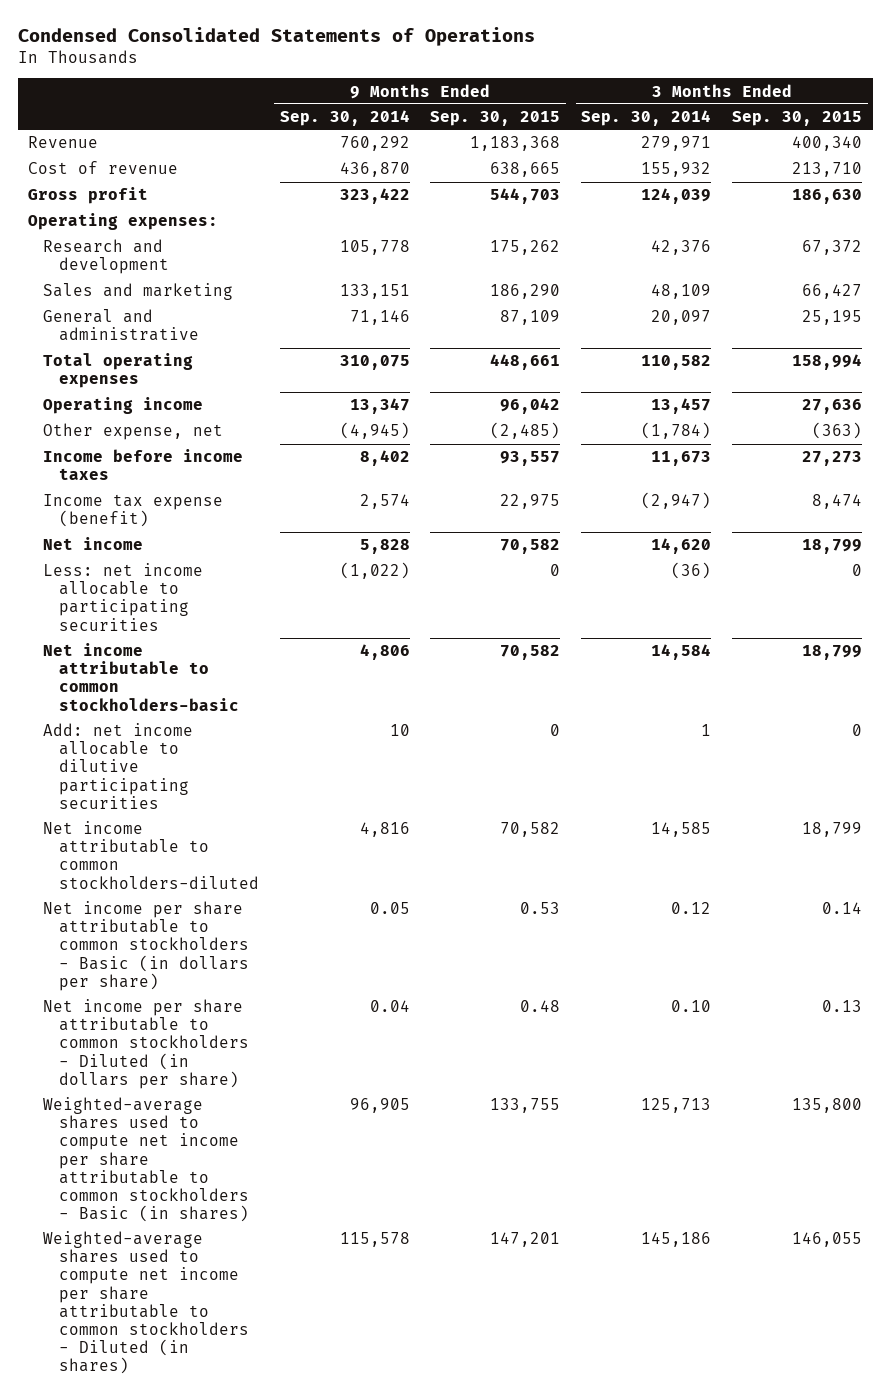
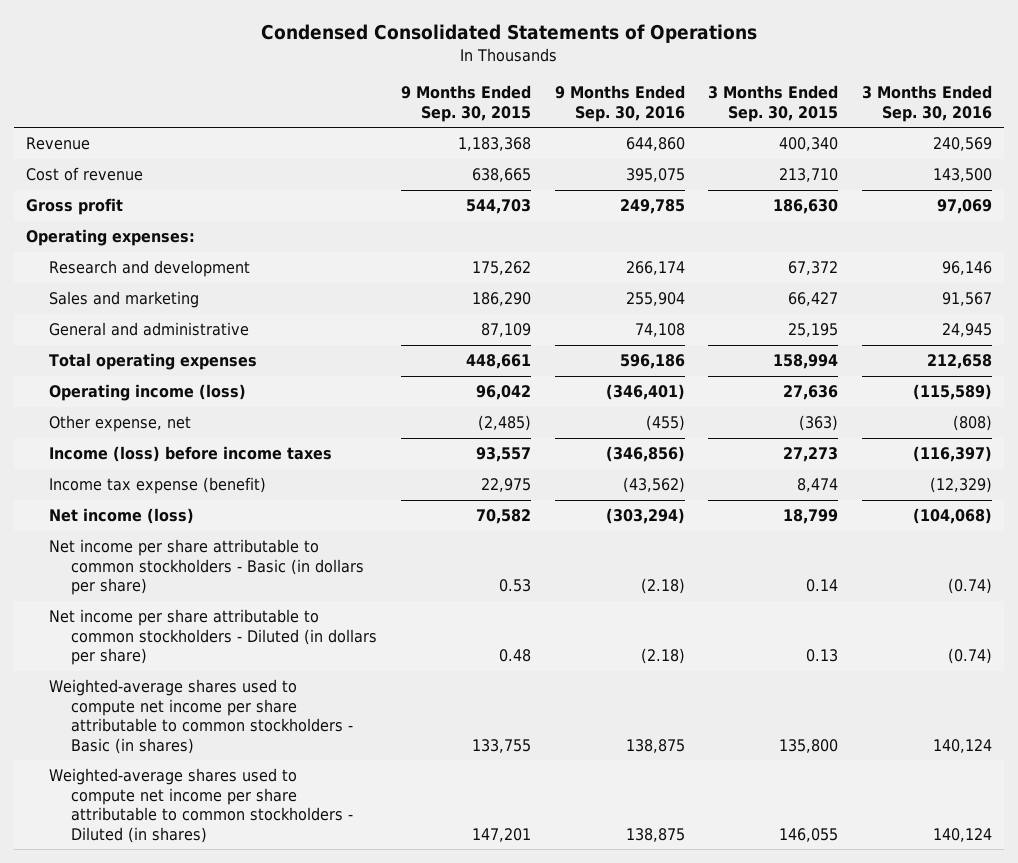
[279,110,410,127] Sep. 30, 2014 -> none
[581,110,712,127] Sep. 30, 2014 -> none
none -> [554,85,685,122] 9 Months Ended Sep. 30, 2016
none -> [861,85,992,122] 3 Months Ended Sep. 30, 2016
[43,397,204,415] Operating income -> [48,384,246,402] Operating income (loss)
[43,449,244,481] Income before income taxes -> [48,446,332,463] Income (loss) before income taxes
[43,563,204,631] Less: net income allocable to participating securities -> none
[43,643,239,711] Net income attributable to common stockholders-basic -> none
[43,723,194,809] Add: net income allocable to dilutive participating securities -> none
[43,821,259,889] Net income attributable to common stockholders-diluted -> none
[43,537,144,551] Net income -> [48,508,194,525] Net income (loss)

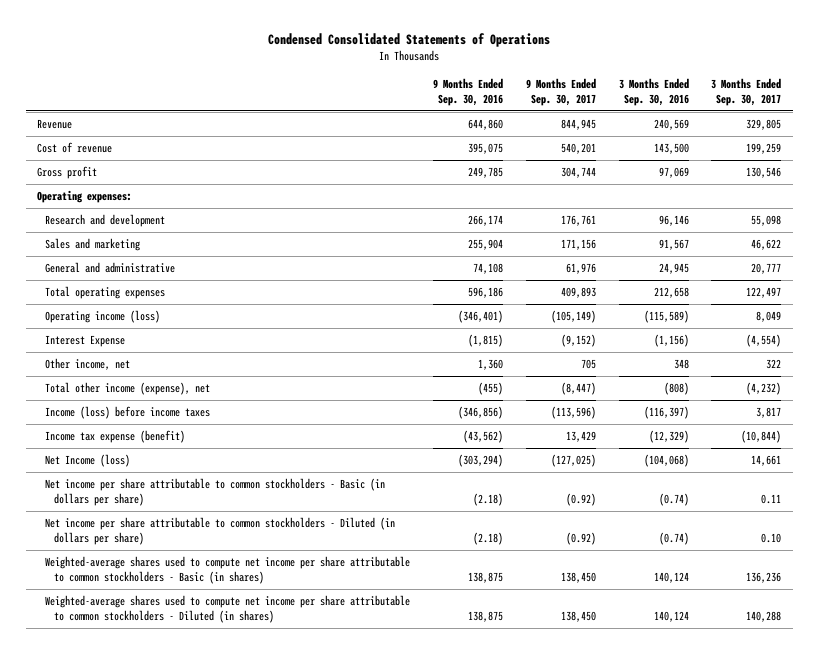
[400,85,531,122] 9 Months Ended Sep. 30, 2015 -> none
[708,85,839,122] 3 Months Ended Sep. 30, 2015 -> none
none -> [525,77,596,106] 9 Months Ended Sep. 30, 2017
none -> [711,77,782,106] 3 Months Ended Sep. 30, 2017
none -> [45,335,126,348] Interest Expense
none -> [45,358,131,371] Other income, net
[48,415,191,433] Other expense, net -> [45,382,211,396] Total other income (expense), net
[48,508,194,525] Net income (loss) -> [45,454,131,468] Net Income (loss)

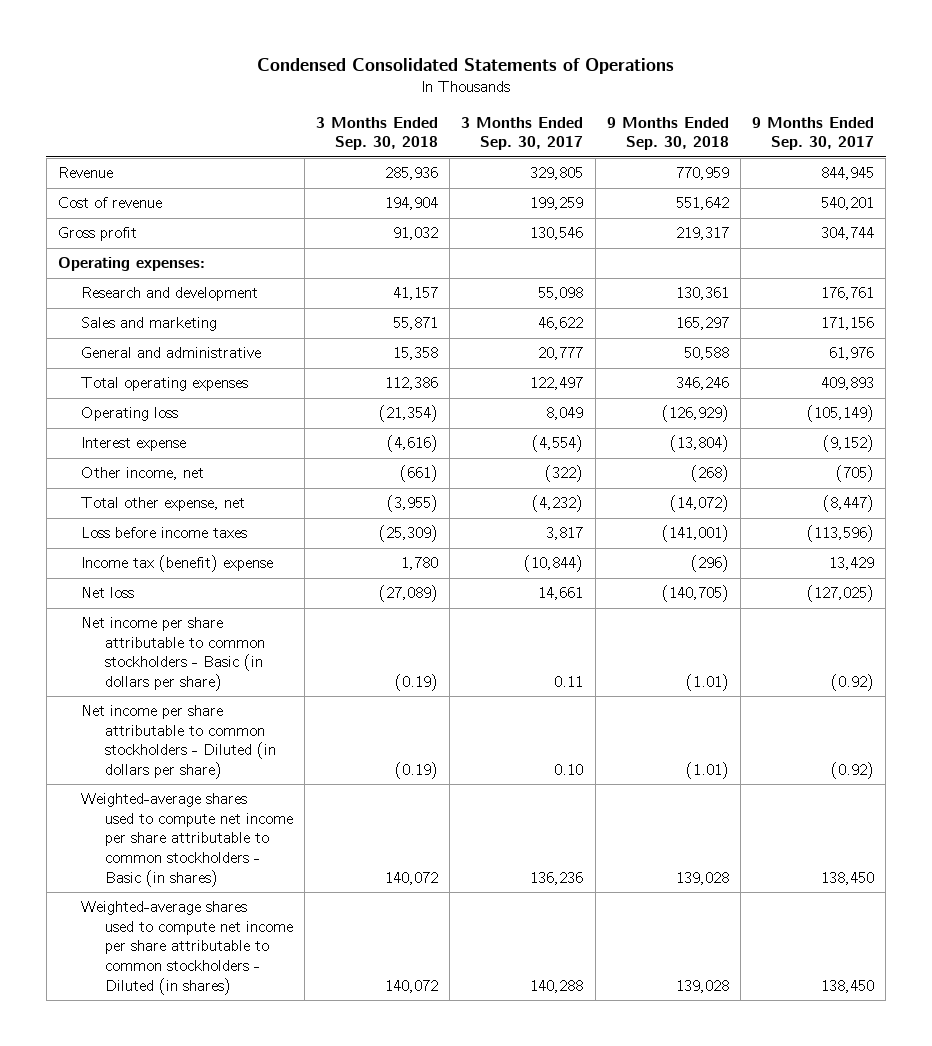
[433,77,504,106] 9 Months Ended Sep. 30, 2016 -> none
[618,77,689,106] 3 Months Ended Sep. 30, 2016 -> none
none -> [316,116,439,151] 3 Months Ended Sep. 30, 2018
none -> [606,116,729,151] 9 Months Ended Sep. 30, 2018
[45,310,161,324] Operating income (loss) -> [81,407,179,422] Operating loss
[45,335,126,348] Interest Expense -> [81,437,187,452] Interest expense
[580,359,596,370] 705 -> [836,465,875,483] (705)
[766,359,782,370] 322 -> [545,465,584,483] (322)
[45,382,211,396] Total other income (expense), net -> [81,497,246,512] Total other expense, net
[45,406,211,420] Income (loss) before income taxes -> [81,527,248,539] Loss before income taxes
[45,430,186,444] Income tax expense (benefit) -> [81,555,274,573] Income tax (benefit) expense
[45,454,131,468] Net Income (loss) -> [81,587,135,599] Net loss

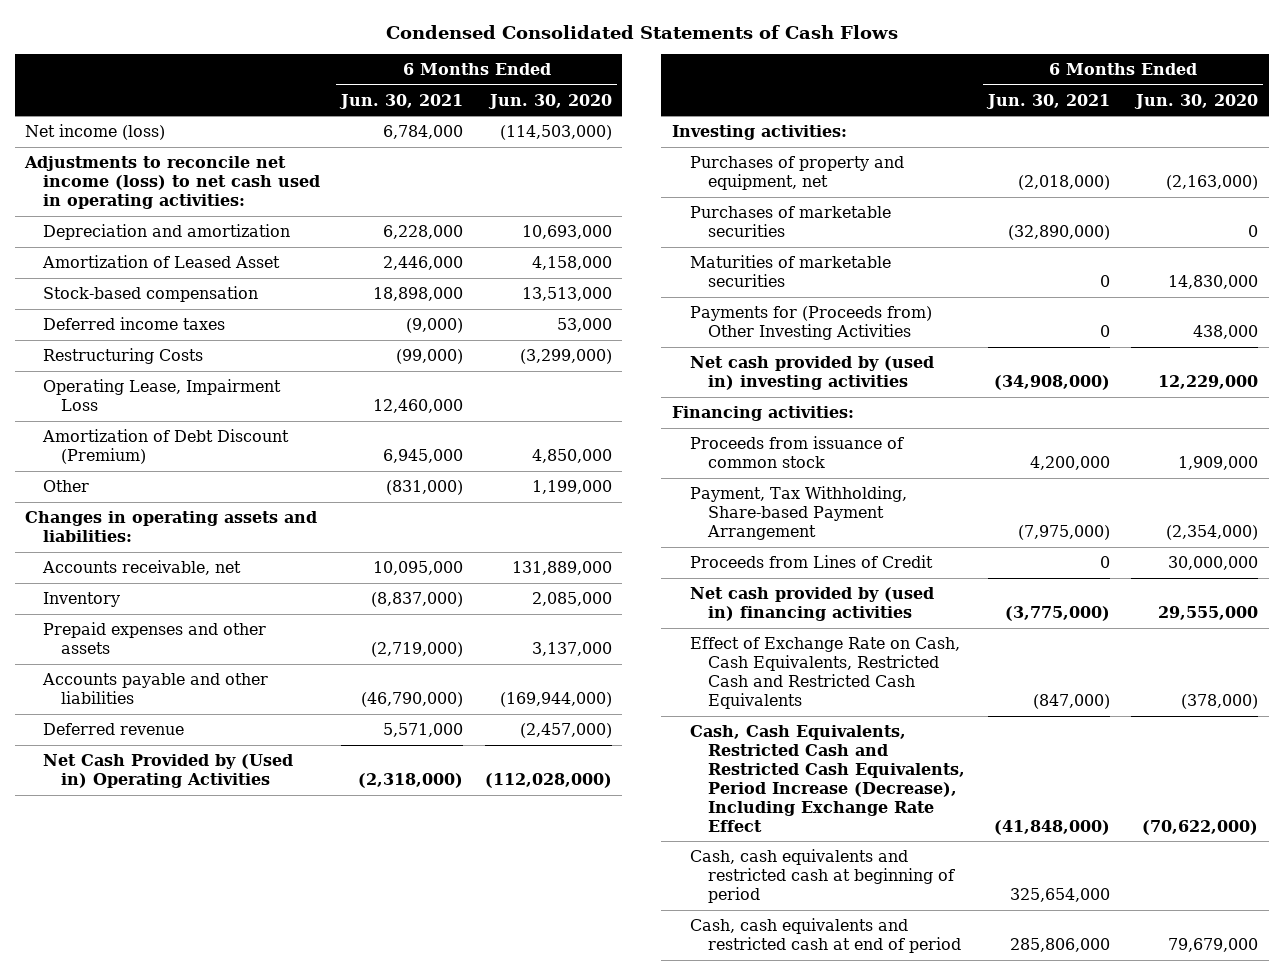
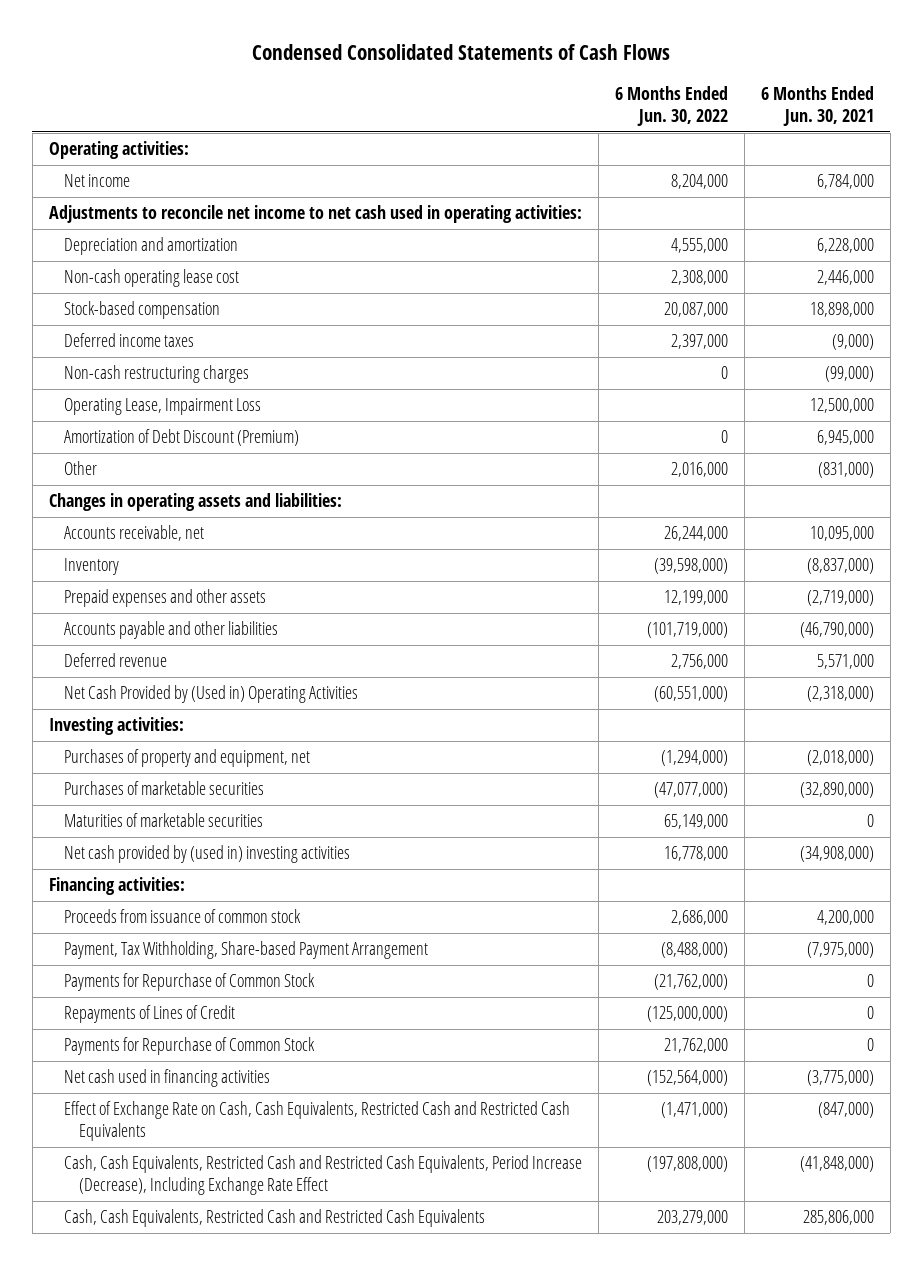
[487,93,612,109] Jun. 30, 2020 -> none
none -> [614,85,728,127] 6 Months Ended Jun. 30, 2022
none -> [48,141,189,160] Operating activities:
[25,123,166,140] Net income (loss) -> [64,174,131,188] Net income
[24,155,321,209] Adjustments to reconcile net income (loss) to net cash used in operating activities: -> [48,205,582,224] Adjustments to reconcile net income to net cash used in operating activities:
[42,254,281,268] Amortization of Leased Asset -> [64,269,240,288] Non-cash operating lease cost
[43,347,204,364] Restructuring Costs -> none
none -> [64,365,250,384] Non-cash restructuring charges
[373,398,464,413] 12,460,000 -> [809,398,874,414] 12,500,000
[689,305,932,340] Payments for (Proceeds from) Other Investing Activities -> none
none -> [64,973,316,992] Payments for Repurchase of Common Stock
[689,554,933,568] Proceeds from Lines of Credit -> [64,1005,236,1024] Repayments of Lines of Credit
none -> [64,1037,316,1056] Payments for Repurchase of Common Stock
[689,586,934,621] Net cash provided by (used in) financing activities -> [64,1069,271,1088] Net cash used in financing activities
[689,848,955,903] Cash, cash equivalents and restricted cash at beginning of period -> none
[689,917,961,953] Cash, cash equivalents and restricted cash at end of period -> [64,1209,486,1228] Cash, Cash Equivalents, Restricted Cash and Restricted Cash Equivalents

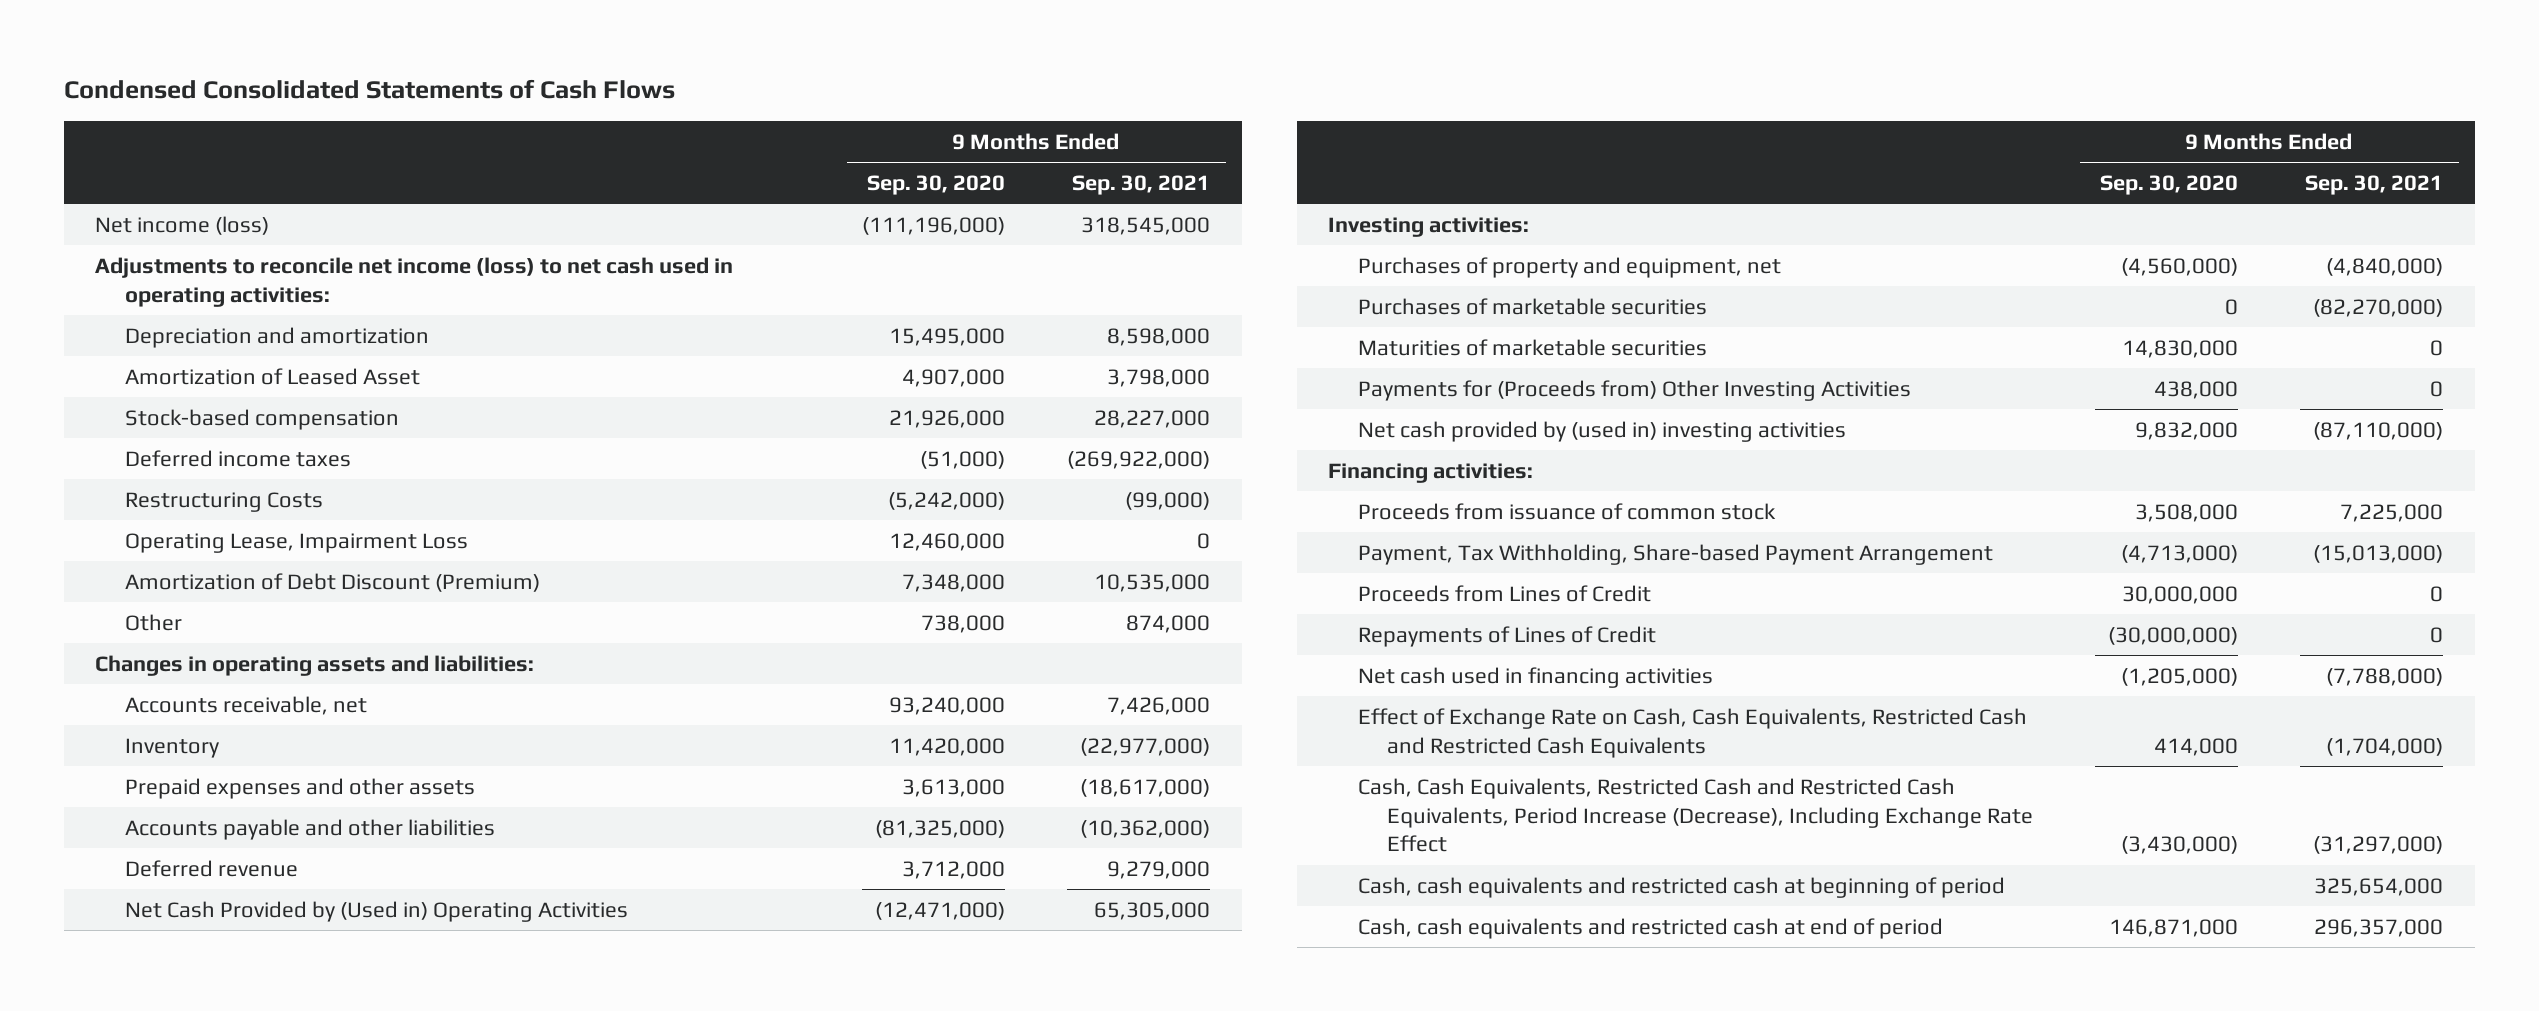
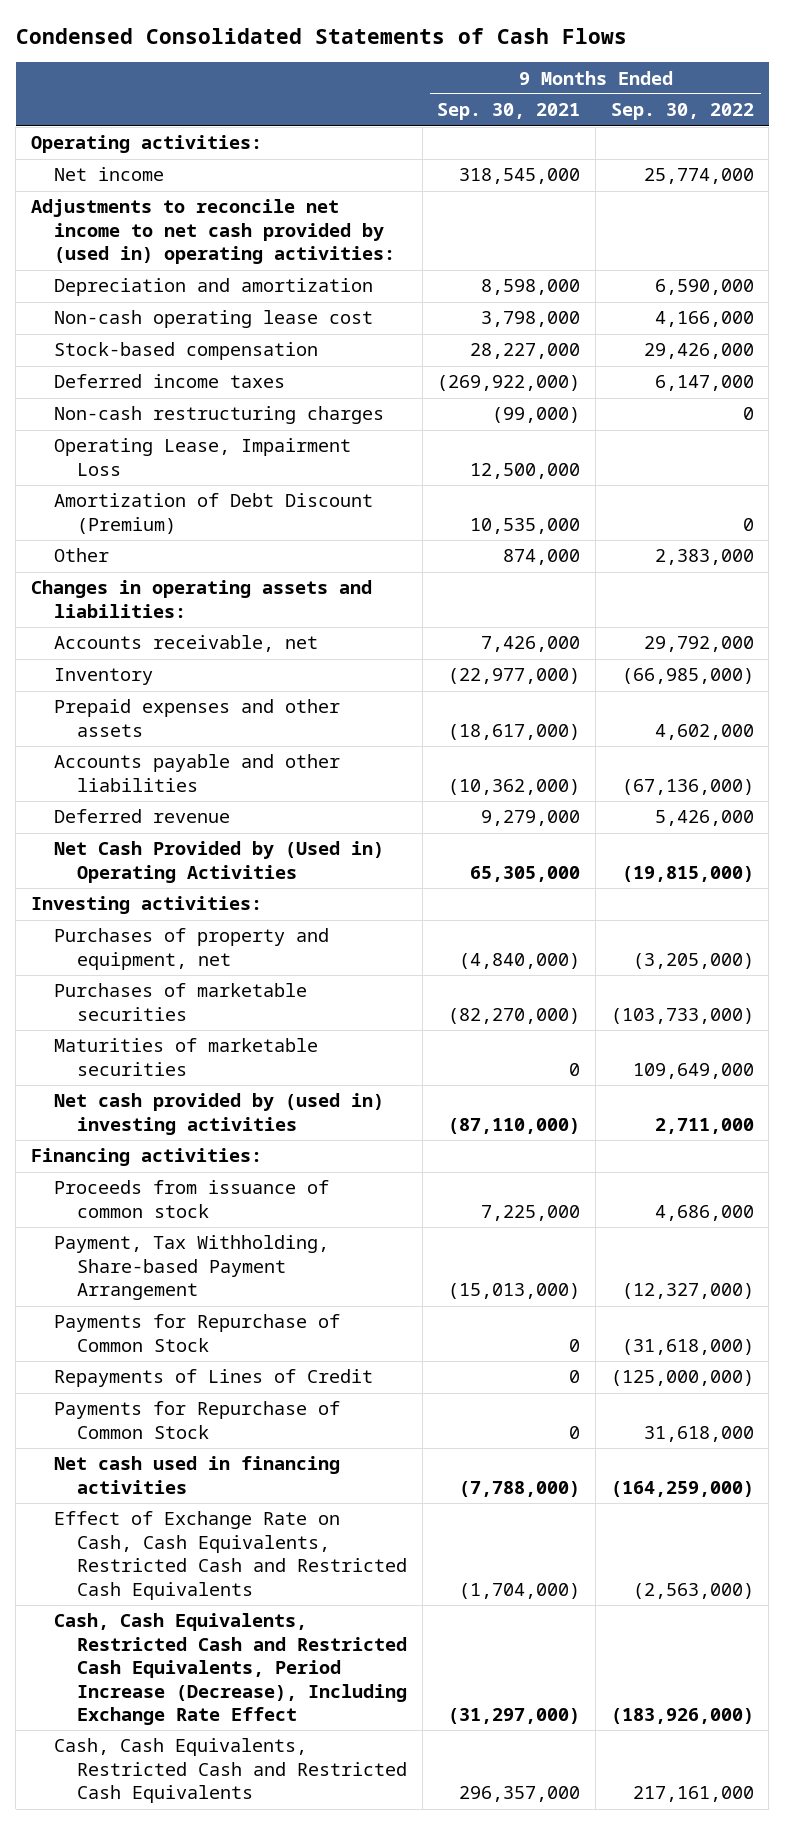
[867,174,1006,195] Sep. 30, 2020 -> none
none -> [610,103,754,121] Sep. 30, 2022
none -> [30,135,262,154] Operating activities:
[95,215,270,235] Net income (loss) -> [53,167,164,182] Net income
[95,256,734,307] Adjustments to reconcile net income (loss) to net cash used in operating activities: -> [30,199,395,265] Adjustments to reconcile net income to net cash provided by (used in) operating activities:
[124,367,420,385] Amortization of Leased Asset -> [53,310,373,329] Non-cash operating lease cost
[124,491,323,512] Restructuring Costs -> none
none -> [53,406,384,425] Non-cash restructuring charges
[1197,532,1211,549] 0 -> [470,462,581,479] 12,500,000
[1357,379,1911,401] Payments for (Proceeds from) Other Investing Activities -> none
[1357,584,1651,602] Proceeds from Lines of Credit -> none
none -> [53,1314,340,1352] Payments for Repurchase of Common Stock
none -> [53,1401,340,1439] Payments for Repurchase of Common Stock
[1357,876,2005,898] Cash, cash equivalents and restricted cash at beginning of period -> none
[1357,917,1943,939] Cash, cash equivalents and restricted cash at end of period -> [53,1738,408,1804] Cash, Cash Equivalents, Restricted Cash and Restricted Cash Equivalents

